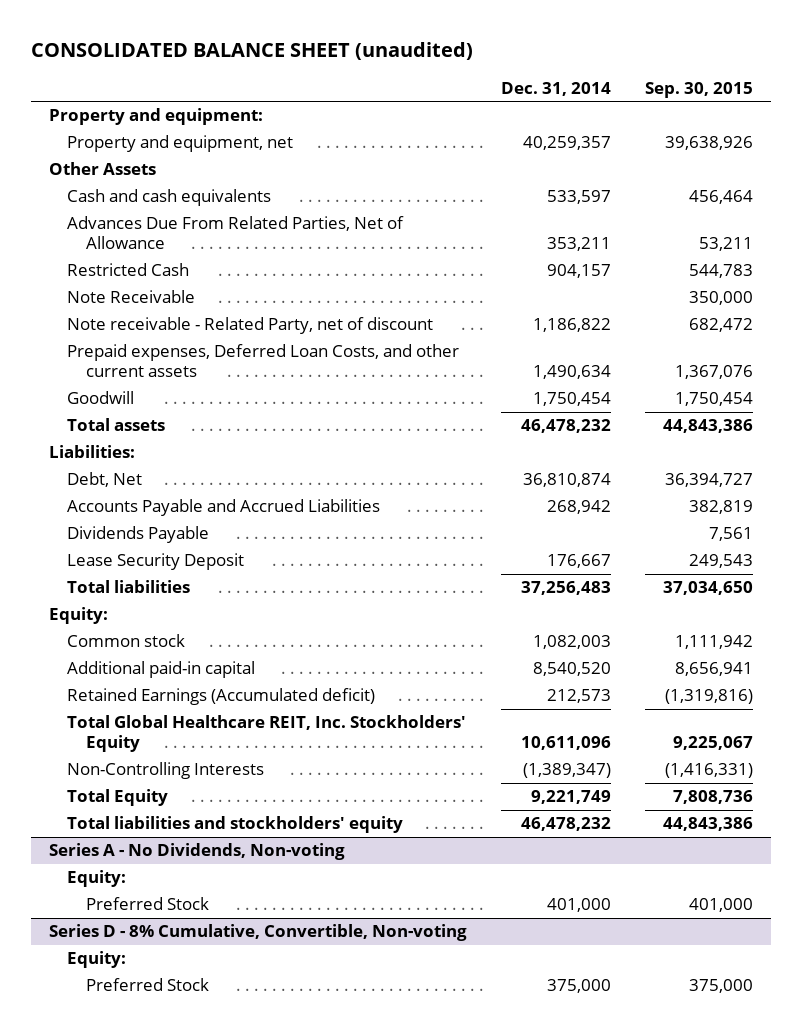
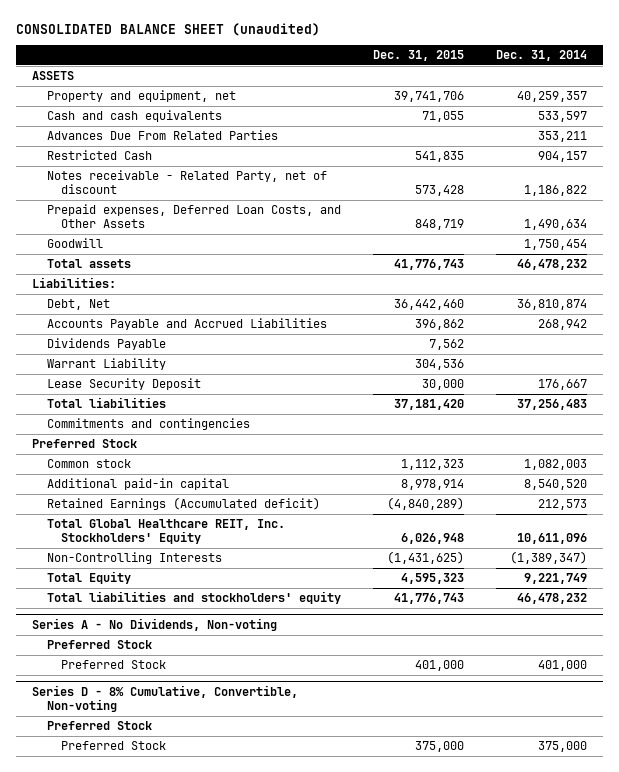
[645,81,754,98] Sep. 30, 2015 -> none
none -> [372,50,464,62] Dec. 31, 2015
[48,108,263,126] Property and equipment: -> none
none -> [32,71,75,81] ASSETS
[48,162,156,176] Other Assets -> none
[67,216,405,250] Advances Due From Related Parties, Net of Allowance -> [46,130,278,141] Advances Due From Related Parties
[67,290,196,304] Note Receivable -> none
[67,317,434,335] Note receivable - Related Party, net of discount -> [46,170,327,194] Notes receivable - Related Party, net of discount
[67,344,460,378] Prepaid expenses, Deferred Loan Costs, and other current assets -> [46,204,341,228] Prepaid expenses, Deferred Loan Costs, and Other Assets
none -> [46,358,166,371] Warrant Liability
[48,607,108,625] Equity: -> none
none -> [46,418,250,431] Commitments and contingencies
none -> [32,439,138,449] Preferred Stock
[67,870,127,888] Equity: -> none
none -> [46,640,152,650] Preferred Stock
[67,951,127,969] Equity: -> none
none -> [46,721,152,731] Preferred Stock

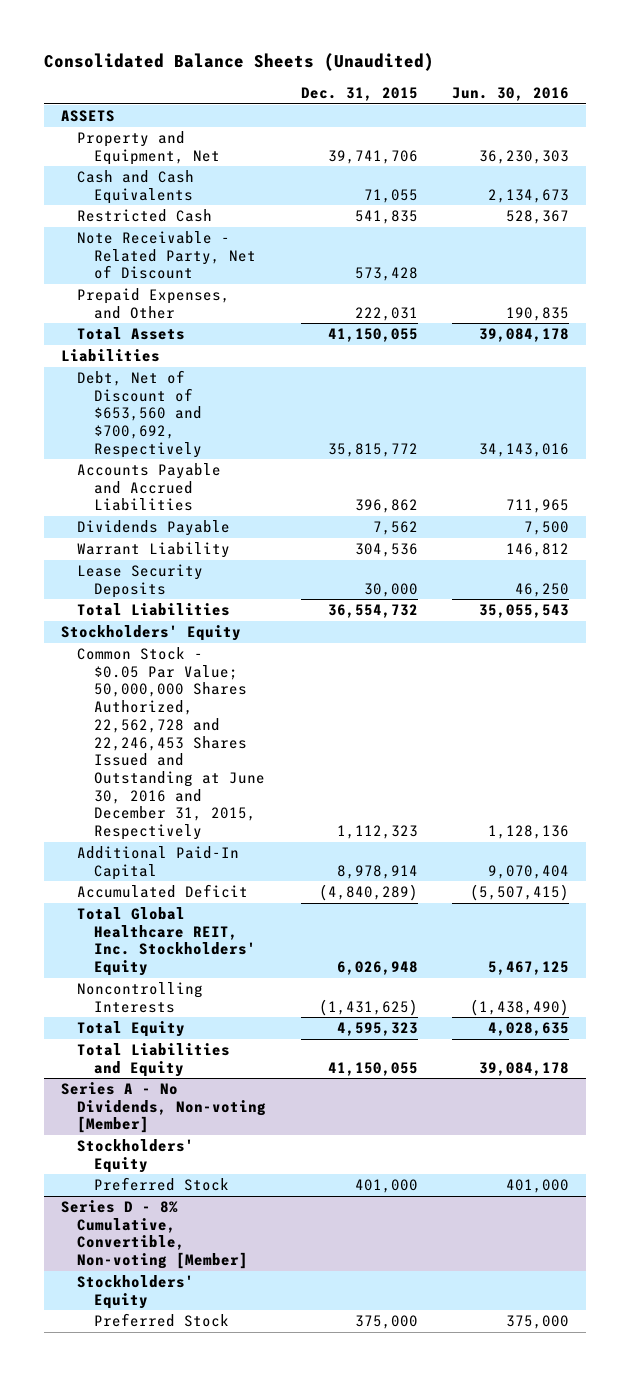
[16,22,321,36] CONSOLIDATED BALANCE SHEET (unaudited) -> [43,53,434,72] Consolidated Balance Sheets (Unaudited)
[495,50,587,62] Dec. 31, 2014 -> none
none -> [452,87,570,102] Jun. 30, 2016
[46,130,278,141] Advances Due From Related Parties -> none
[46,90,236,103] Property and equipment, net -> [77,131,220,165] Property and Equipment, Net
[46,110,222,123] Cash and cash equivalents -> [77,170,195,204] Cash and Cash Equivalents
[46,238,103,249] Goodwill -> none
[46,299,110,311] Debt, Net -> none
[46,170,327,194] Notes receivable - Related Party, net of discount -> [77,231,256,280] Note Receivable - Related Party, Net of Discount
[46,204,341,228] Prepaid expenses, Deferred Loan Costs, and Other Assets -> [77,288,231,319] Prepaid Expenses, and Other
[414,218,464,230] 848,719 -> [354,306,418,321] 222,031
[46,259,131,269] Total assets -> [77,327,186,341] Total Assets
[393,259,464,271] 41,776,743 -> [327,328,418,343] 41,150,055
[32,277,117,289] Liabilities: -> [61,349,161,363] Liabilities
none -> [77,370,202,458] Debt, Net of Discount of $653,560 and $700,692, Respectively
[46,418,250,431] Commitments and contingencies -> none
[32,439,138,449] Preferred Stock -> none
[46,378,201,391] Lease Security Deposit -> [77,564,204,598] Lease Security Deposits
[46,397,166,409] Total liabilities -> [77,603,231,617] Total Liabilities
[393,399,464,411] 37,181,420 -> [327,604,418,619] 36,554,732
none -> [61,625,242,642] Stockholders' Equity
[46,459,131,469] Common stock -> [77,647,265,841] Common Stock - $0.05 Par Value; 50,000,000 Shares Authorized, 22,562,728 and 22,246,453 Shares Issued and Outstanding at June 30, 2016 and December 31, 2015, Respectively
[46,478,229,491] Additional paid-in capital -> [77,846,240,880] Additional Paid-In Capital
[46,497,320,511] Retained Earnings (Accumulated deficit) -> [77,884,249,899] Accumulated Deficit
[46,552,222,565] Non-Controlling Interests -> [77,982,204,1013] Noncontrolling Interests
[46,640,152,650] Preferred Stock -> none
[46,591,341,605] Total liabilities and stockholders' equity -> [77,1043,231,1077] Total Liabilities and Equity
[393,593,464,605] 41,776,743 -> [327,1061,418,1076] 41,150,055
[32,617,278,631] Series A - No Dividends, Non-voting -> [61,1082,267,1134] Series A - No Dividends, Non-voting [Member]
none -> [77,1139,195,1173] Stockholders' Equity
[46,721,152,731] Preferred Stock -> none
[32,684,299,712] Series D - 8% Cumulative, Convertible, Non-voting -> [61,1200,249,1270] Series D - 8% Cumulative, Convertible, Non-voting [Member]
none -> [77,1275,195,1309] Stockholders' Equity

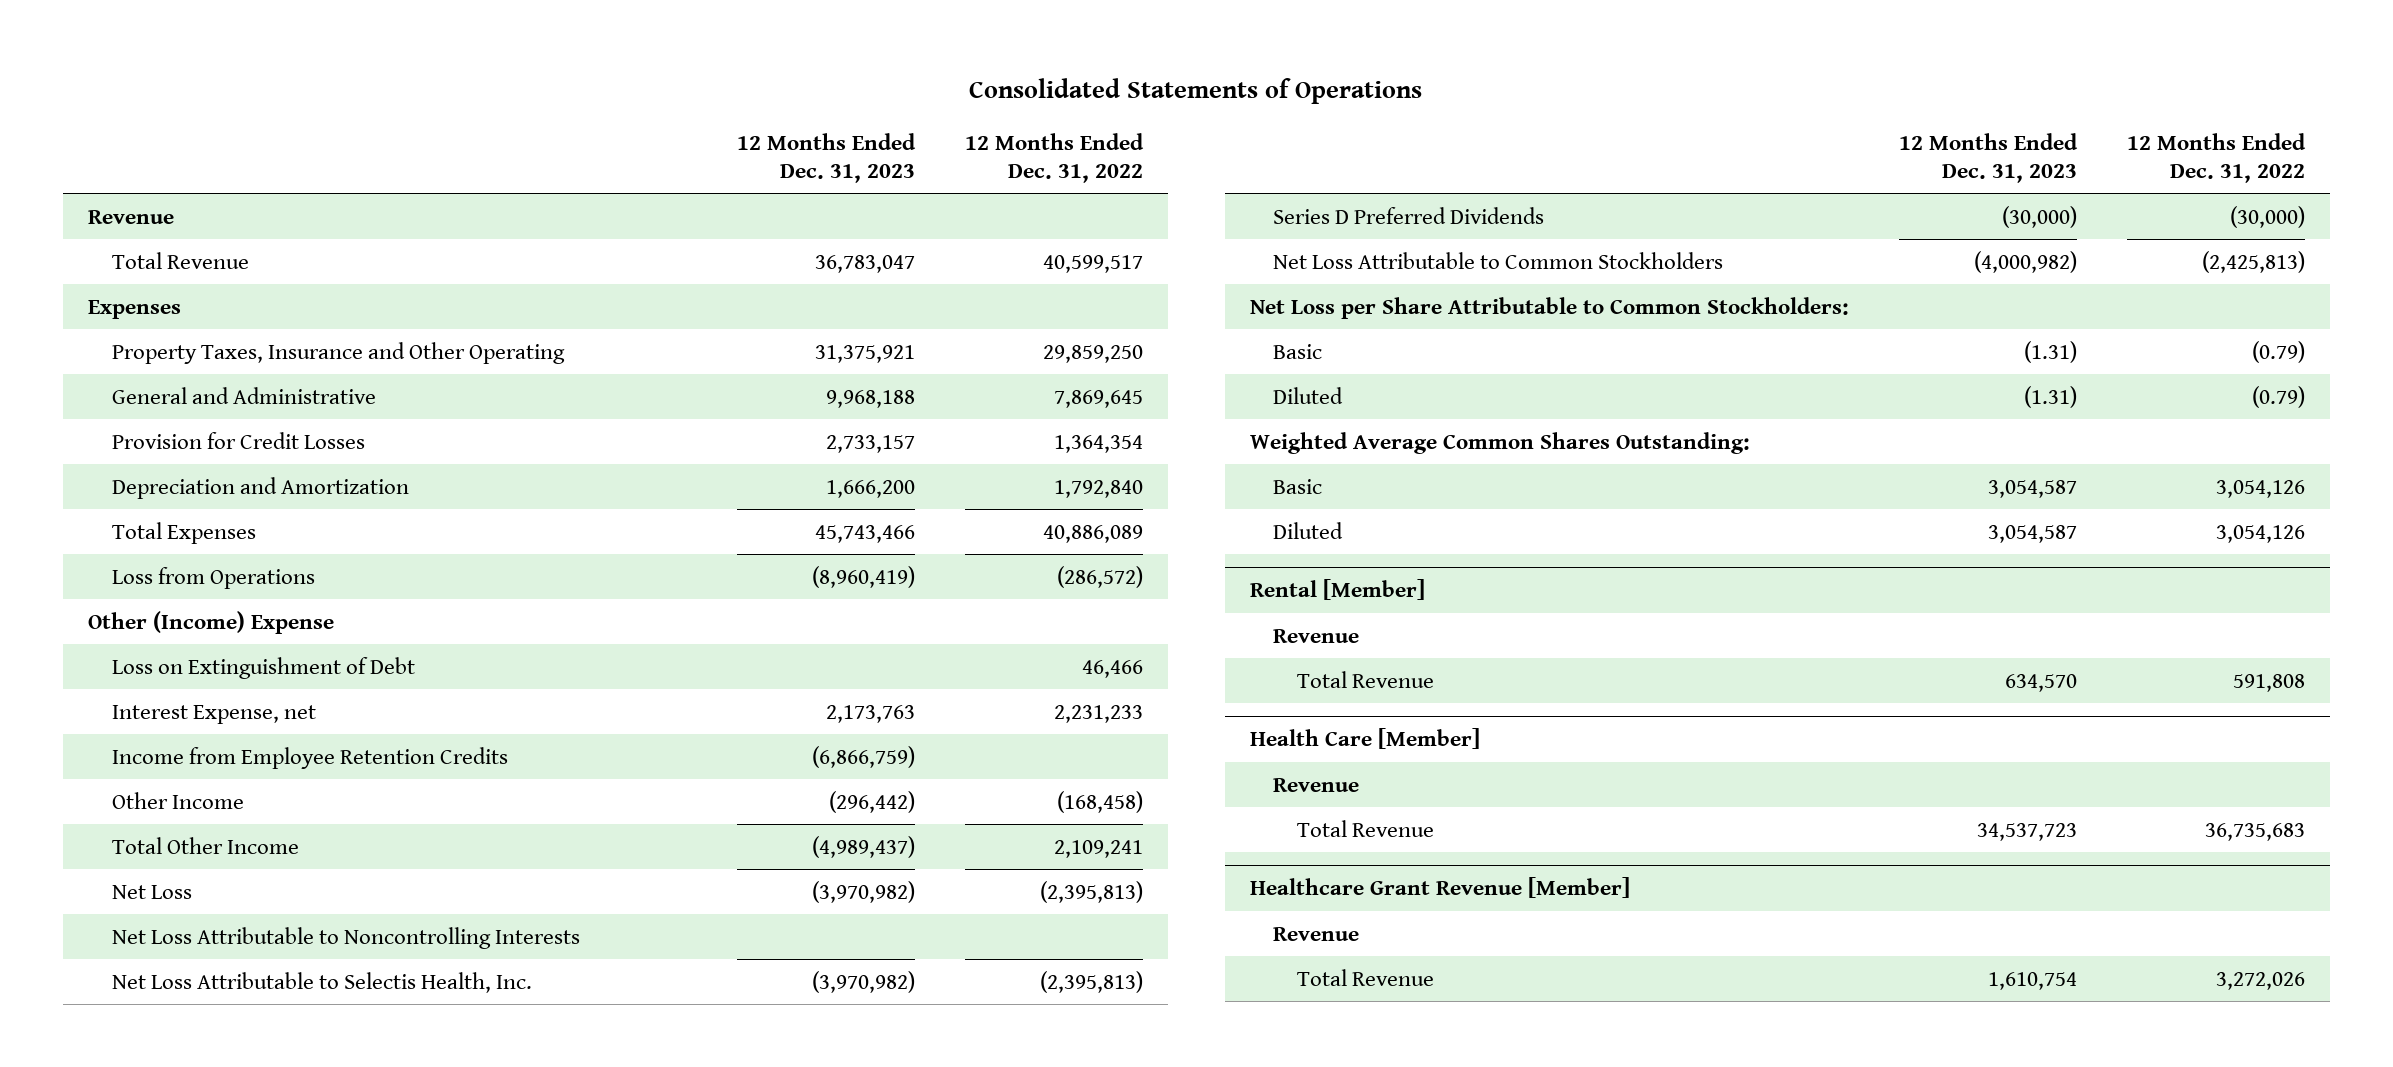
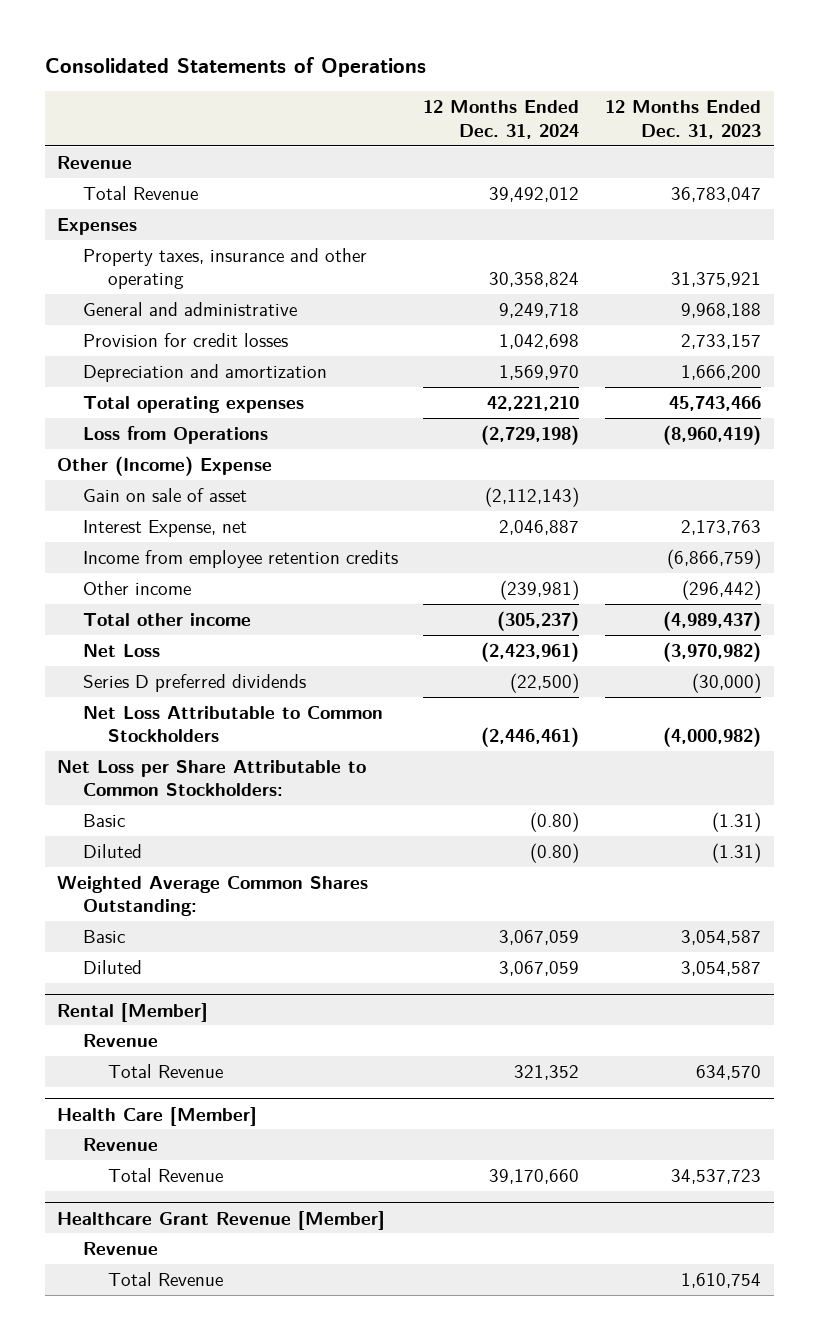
[965,133,1145,183] 12 Months Ended Dec. 31, 2022 -> none
none -> [423,100,580,139] 12 Months Ended Dec. 31, 2024
[111,341,565,364] Property Taxes, Insurance and Other Operating -> [82,247,367,290] Property taxes, insurance and other operating
[111,386,376,404] General and Administrative -> [82,301,297,316] General and administrative
[111,431,365,449] Provision for Credit Losses -> [82,332,288,347] Provision for credit losses
[111,476,409,499] Depreciation and Amortization -> [82,363,327,382] Depreciation and amortization
[111,521,256,544] Total Expenses -> [82,395,304,413] Total operating expenses
[111,656,415,679] Loss on Extinguishment of Debt -> none
none -> [82,487,247,502] Gain on sale of asset
[111,746,508,769] Income from Employee Retention Credits -> [82,549,398,568] Income from employee retention credits
[111,791,244,809] Other Income -> [82,580,191,595] Other income
[111,836,299,854] Total Other Income -> [82,612,251,626] Total other income
[111,926,580,949] Net Loss Attributable to Noncontrolling Interests -> none
[111,971,532,993] Net Loss Attributable to Selectis Health, Inc. -> none
[1273,206,1545,224] Series D Preferred Dividends -> [82,673,306,692] Series D preferred dividends

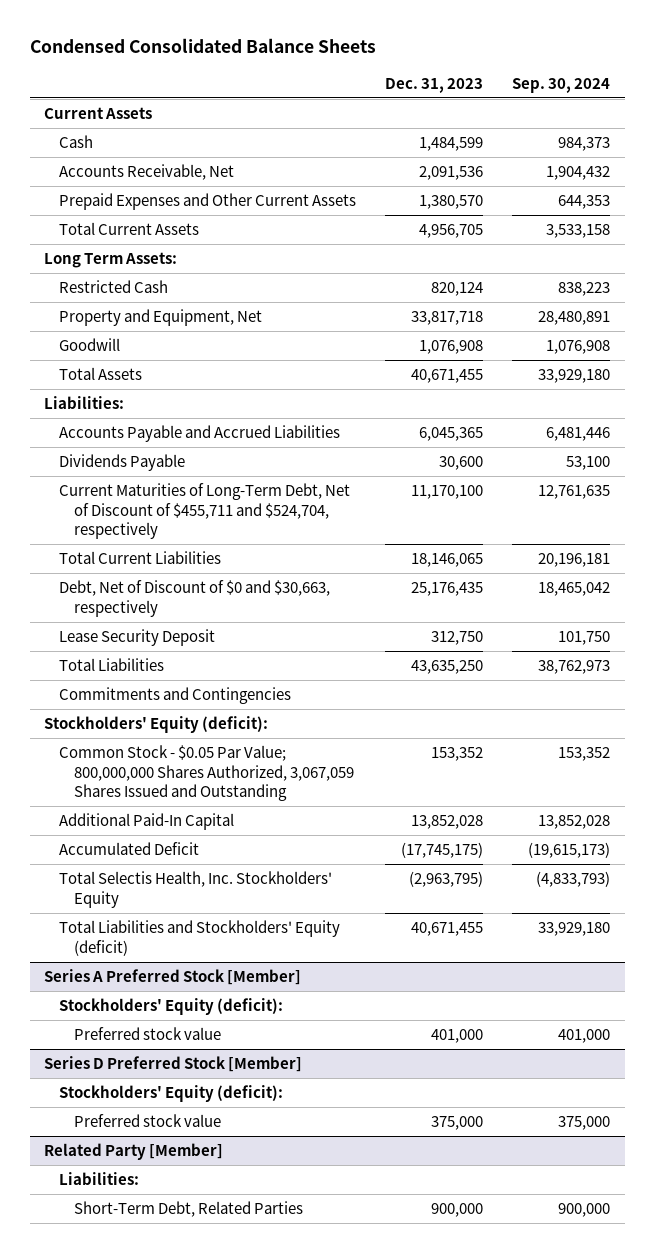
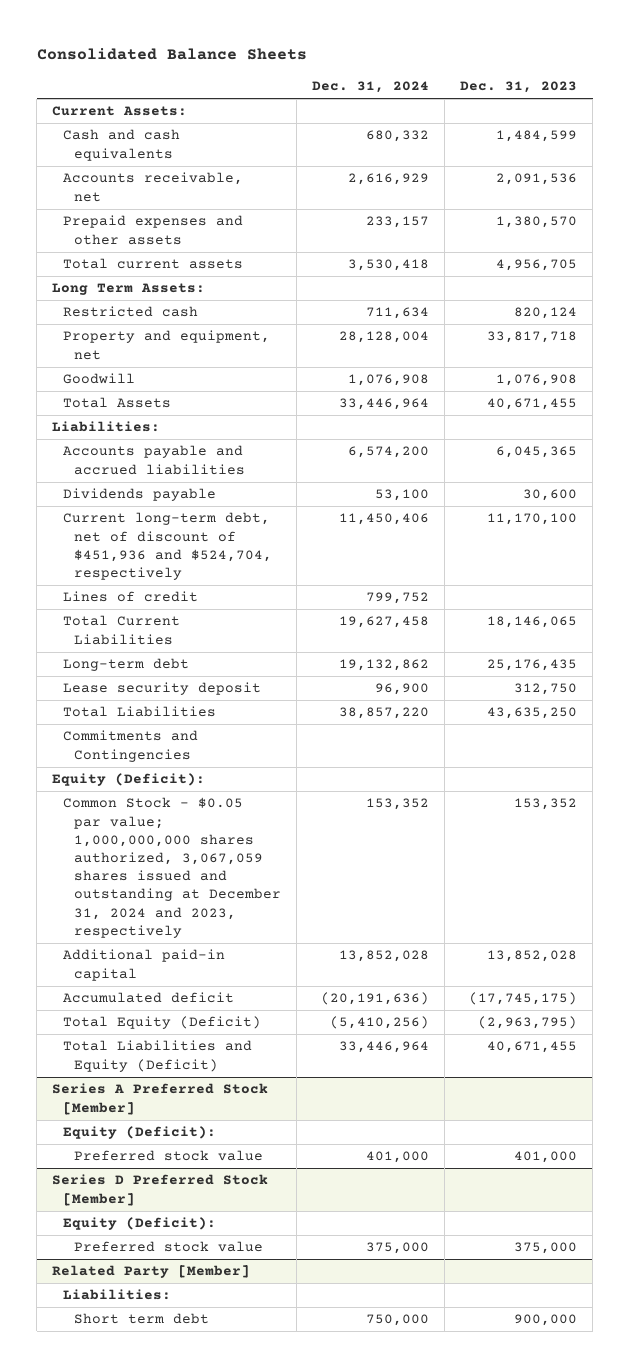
[29,38,376,54] Condensed Consolidated Balance Sheets -> [36,48,307,61] Consolidated Balance Sheets
[512,77,611,93] Sep. 30, 2024 -> none
none -> [311,81,429,94] Dec. 31, 2024
[44,107,153,120] Current Assets -> [52,106,188,117] Current Assets:
[59,135,94,149] Cash -> [62,129,180,161] Cash and cash equivalents
[59,164,235,181] Accounts Receivable, Net -> [62,172,243,202] Accounts receivable, net
[59,193,357,211] Prepaid Expenses and Other Current Assets -> [62,215,243,245] Prepaid expenses and other assets
[59,222,200,236] Total Current Assets -> [62,258,243,270] Total current assets
[59,280,169,294] Restricted Cash -> [62,306,198,318] Restricted cash
[59,309,263,327] Property and Equipment, Net -> [62,330,270,360] Property and equipment, net
[59,425,341,443] Accounts Payable and Accrued Liabilities -> [62,445,245,475] Accounts payable and accrued liabilities
[59,454,186,472] Dividends Payable -> [62,488,216,502] Dividends payable
[59,483,351,540] Current Maturities of Long-Term Debt, Net of Discount of $455,711 and $524,704, respectively -> [62,512,272,580] Current long-term debt, net of discount of $451,936 and $524,704, respectively
none -> [62,591,198,603] Lines of credit
[59,580,331,617] Debt, Net of Discount of $0 and $30,663, respectively -> [62,658,189,672] Long-term debt
[59,629,216,647] Lease Security Deposit -> [62,682,261,696] Lease security deposit
[44,716,269,734] Stockholders' Equity (deficit): -> [52,773,206,787] Equity (Deficit):
[59,745,355,802] Common Stock - $0.05 Par Value; 800,000,000 Shares Authorized, 3,067,059 Shares Issued and Outstanding -> [62,797,281,938] Common Stock - $0.05 par value; 1,000,000,000 shares authorized, 3,067,059 shares issued and outstanding at December 31, 2024 and 2023, respectively
[59,813,235,831] Additional Paid-In Capital -> [62,949,225,981] Additional paid-in capital
[59,842,200,856] Accumulated Deficit -> [62,992,234,1004] Accumulated deficit
[59,871,333,908] Total Selectis Health, Inc. Stockholders' Equity -> [62,1016,261,1030] Total Equity (Deficit)
[59,920,341,956] Total Liabilities and Stockholders' Equity (deficit) -> [62,1040,252,1072] Total Liabilities and Equity (Deficit)
[59,998,284,1016] Stockholders' Equity (deficit): -> [62,1126,216,1140] Equity (Deficit):
[59,1085,284,1103] Stockholders' Equity (deficit): -> [62,1217,216,1231] Equity (Deficit):
[74,1201,304,1218] Short-Term Debt, Related Parties -> [73,1313,209,1325] Short term debt

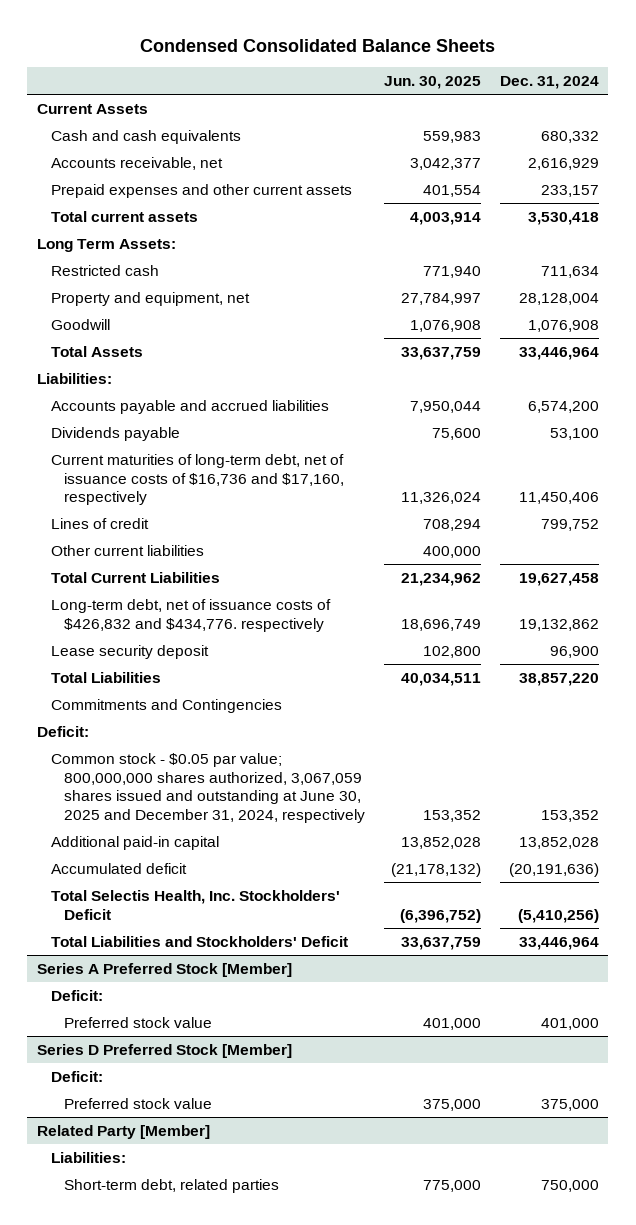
[36,48,307,61] Consolidated Balance Sheets -> [139,38,495,52] Condensed Consolidated Balance Sheets
[460,81,578,94] Dec. 31, 2023 -> none
none -> [384,76,482,90] Jun. 30, 2025
[52,106,188,117] Current Assets: -> [36,103,148,114] Current Assets
[62,215,243,245] Prepaid expenses and other assets -> [50,183,352,198] Prepaid expenses and other current assets
[62,512,272,580] Current long-term debt, net of discount of $451,936 and $524,704, respectively -> [50,453,345,506] Current maturities of long-term debt, net of issuance costs of $16,736 and $17,160, respectively
none -> [50,544,204,556] Other current liabilities
[62,658,189,672] Long-term debt -> [50,598,331,632] Long-term debt, net of issuance costs of $426,832 and $434,776. respectively
[52,773,206,787] Equity (Deficit): -> [36,725,89,737] Deficit:
[62,797,281,938] Common Stock - $0.05 par value; 1,000,000,000 shares authorized, 3,067,059 shares issued and outstanding at December 31, 2024 and 2023, respectively -> [50,752,366,823] Common stock - $0.05 par value; 800,000,000 shares authorized, 3,067,059 shares issued and outstanding at June 30, 2025 and December 31, 2024, respectively
[62,1016,261,1030] Total Equity (Deficit) -> [50,889,340,920] Total Selectis Health, Inc. Stockholders' Deficit
[62,1040,252,1072] Total Liabilities and Equity (Deficit) -> [50,935,348,947] Total Liabilities and Stockholders' Deficit
[62,1126,216,1140] Equity (Deficit): -> [50,989,103,1001] Deficit:
[62,1217,216,1231] Equity (Deficit): -> [50,1070,103,1082] Deficit:
[73,1313,209,1325] Short term debt -> [64,1178,280,1193] Short-term debt, related parties

